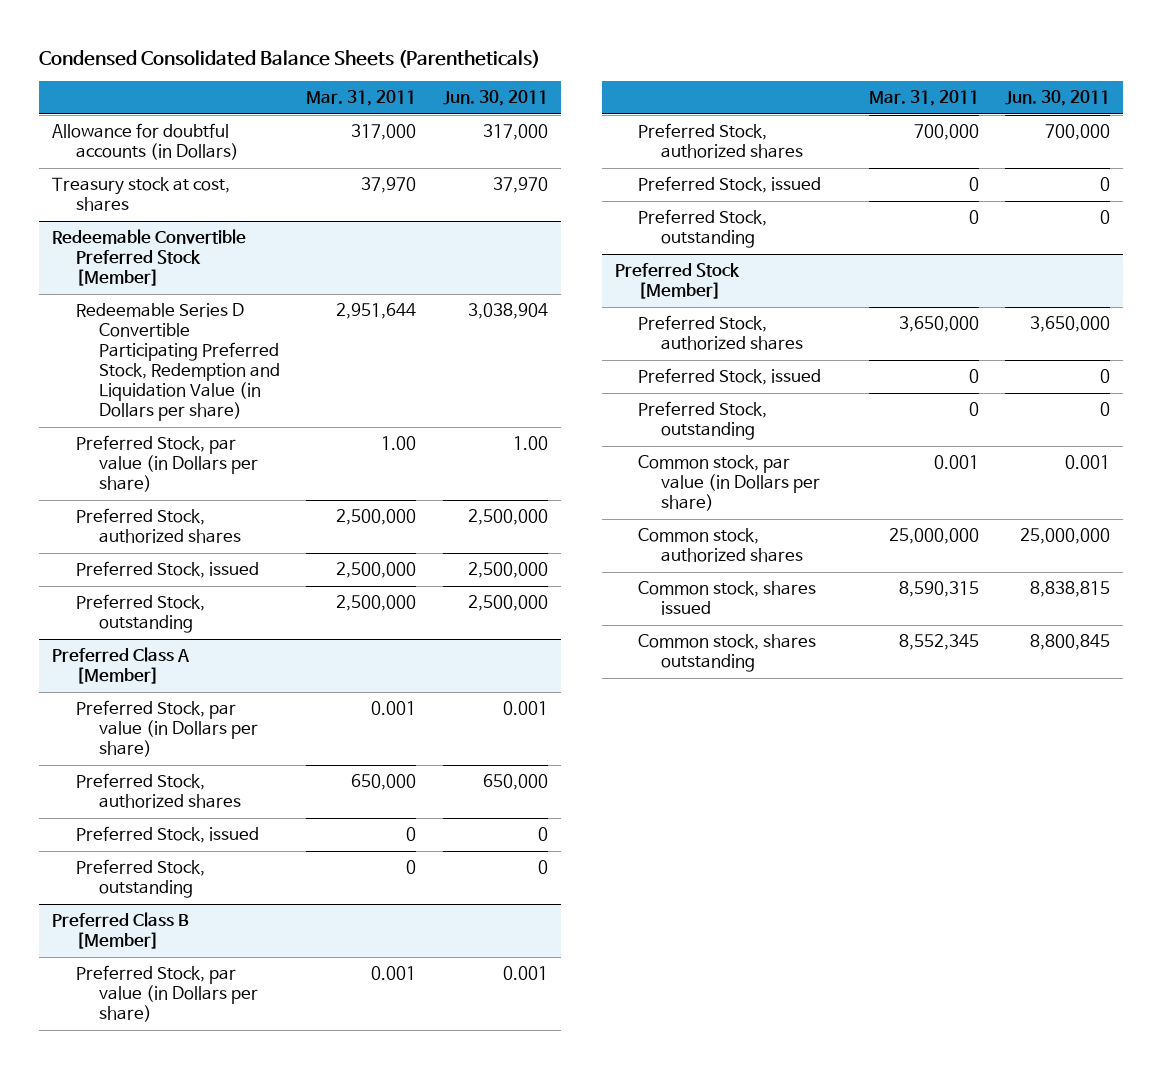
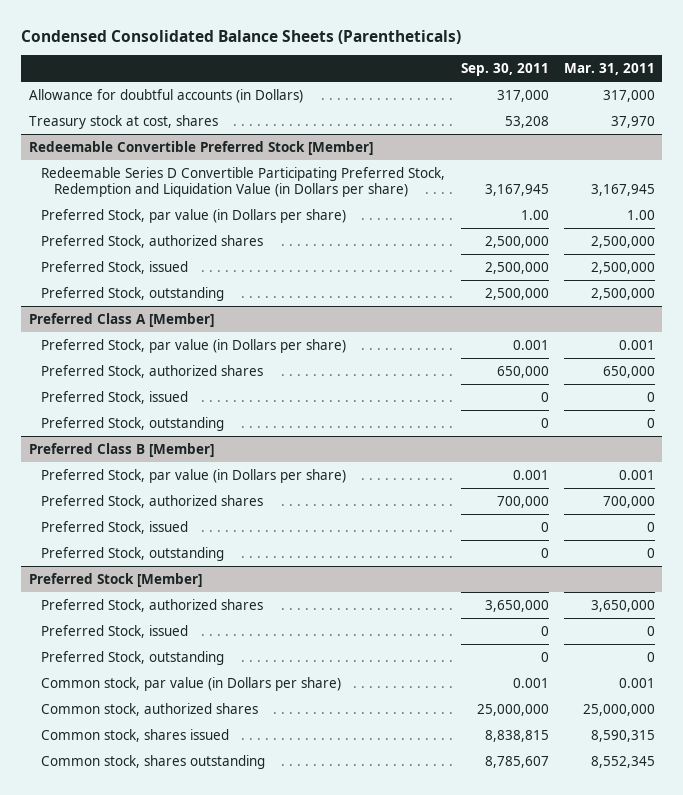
[442,90,548,107] Jun. 30, 2011 -> none
none -> [460,63,549,77] Sep. 30, 2011
[336,303,417,320] 2,951,644 -> [590,183,655,196] 3,167,945

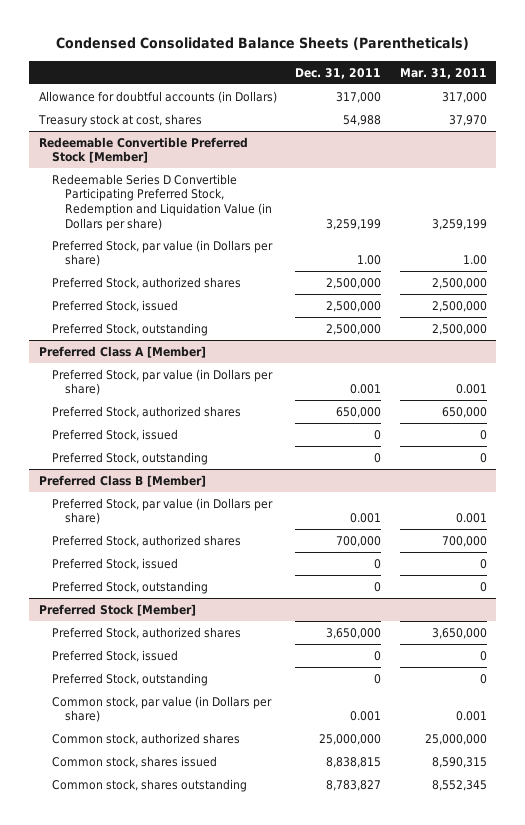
[460,63,549,77] Sep. 30, 2011 -> none
none -> [295,67,382,79] Dec. 31, 2011
[590,183,655,196] 3,167,945 -> [431,218,487,230] 3,259,199

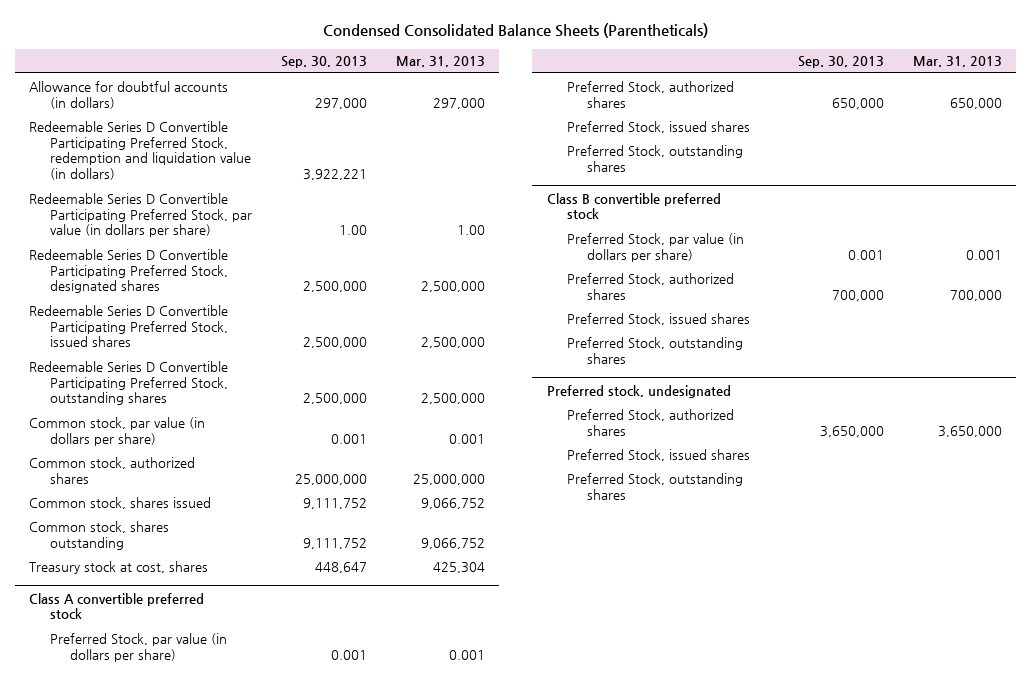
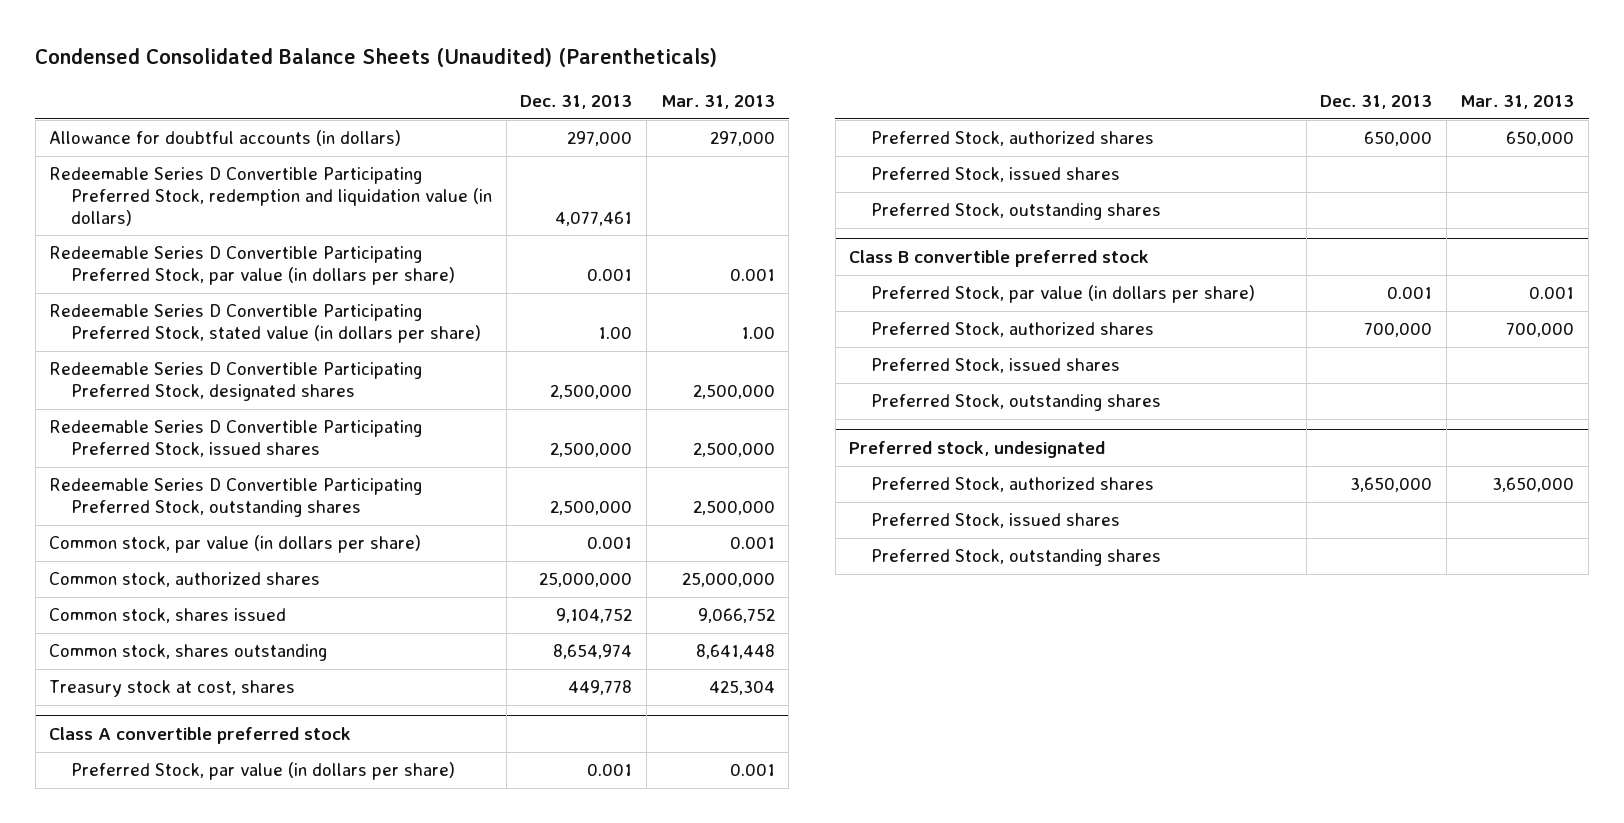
[322,23,708,39] Condensed Consolidated Balance Sheets (Parentheticals) -> [35,47,718,67] Condensed Consolidated Balance Sheets (Unaudited) (Parentheticals)
[280,56,367,69] Sep. 30, 2013 -> none
none -> [520,94,633,109] Dec. 31, 2013
[456,225,485,236] 1.00 -> [729,267,775,281] 0.001
none -> [49,304,482,343] Redeemable Series D Convertible Participating Preferred Stock, stated value (in dollars per share)
[420,537,485,549] 9,066,752 -> [695,644,775,660] 8,641,448

